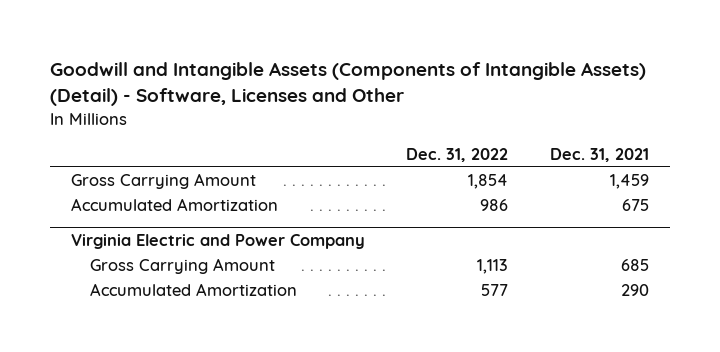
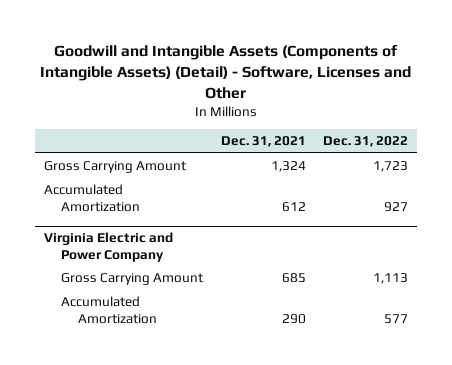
[468,173,509,189] 1,854 -> [372,161,408,173] 1,723
[610,173,650,189] 1,459 -> [270,161,306,173] 1,324
[480,198,509,211] 986 -> [383,201,408,212] 927
[622,198,650,211] 675 -> [281,201,306,212] 612

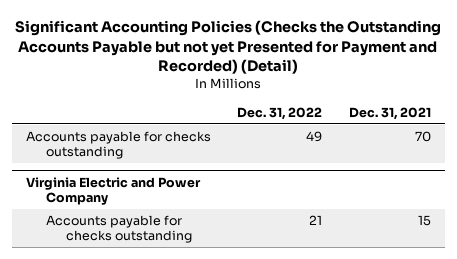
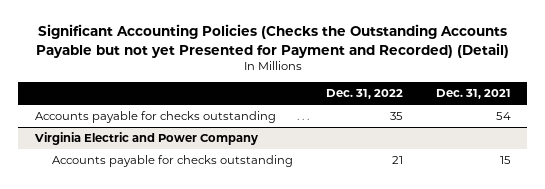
[306,131,323,143] 49 -> [389,112,403,121] 35
[415,131,432,143] 70 -> [495,112,511,121] 54

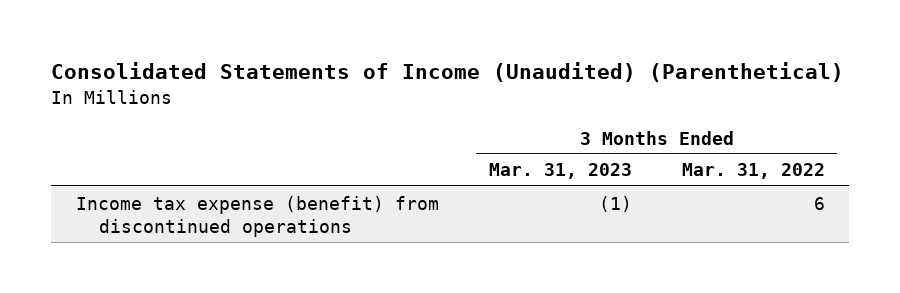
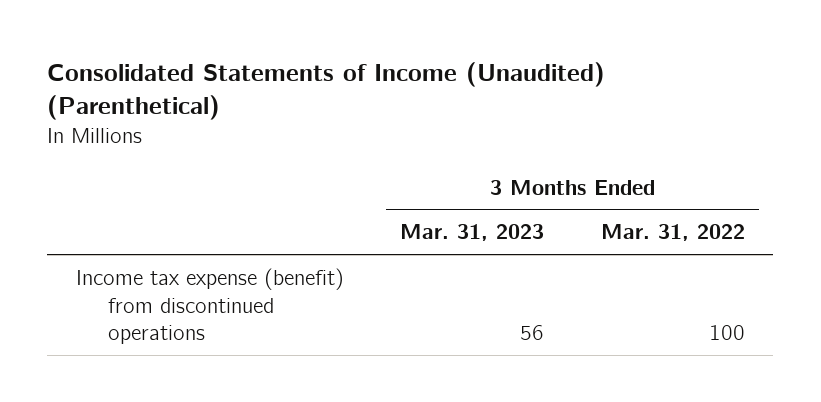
[598,195,632,212] (1) -> [520,325,545,341] 56
[813,196,825,210] 6 -> [708,325,745,341] 100

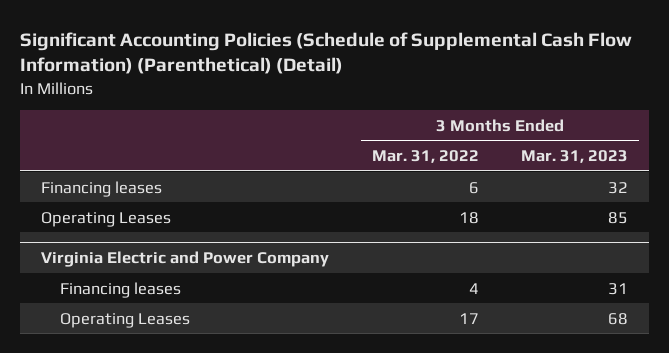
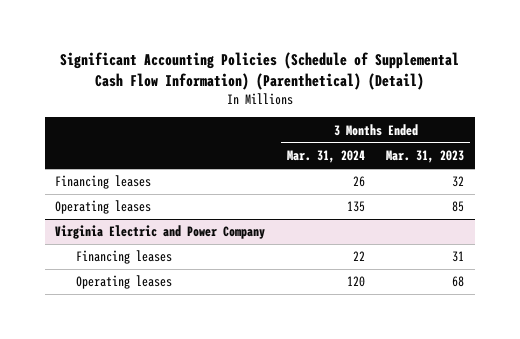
[371,150,479,164] Mar. 31, 2022 -> none
none -> [286,150,365,164] Mar. 31, 2024
[41,211,172,227] Operating Leases -> [55,200,152,215] Operating leases
[59,312,190,328] Operating Leases -> [76,275,173,290] Operating leases

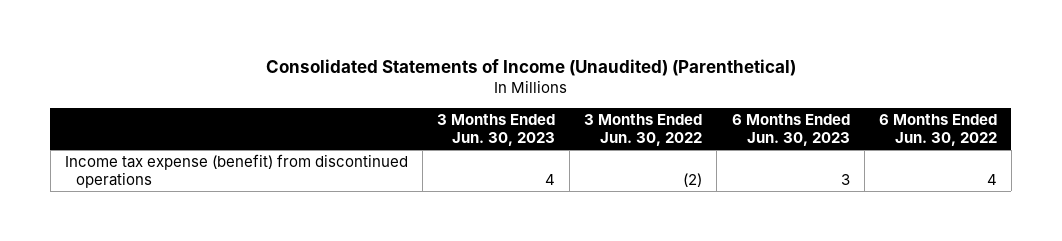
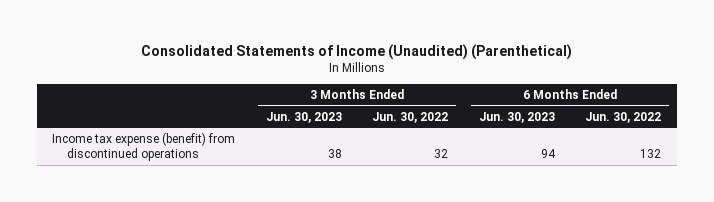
[545,173,556,185] 4 -> [327,148,342,158] 38
[683,172,703,187] (2) -> [434,148,449,158] 32
[840,173,850,185] 3 -> [540,148,556,158] 94
[986,173,997,185] 4 -> [640,148,662,158] 132

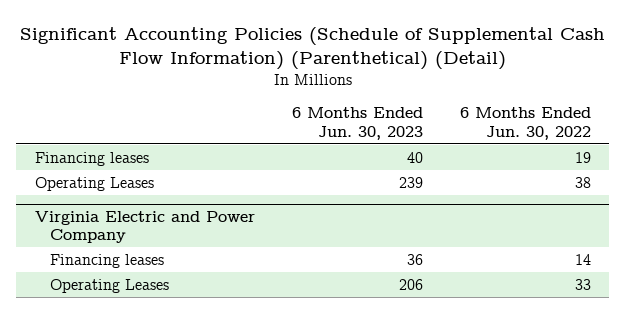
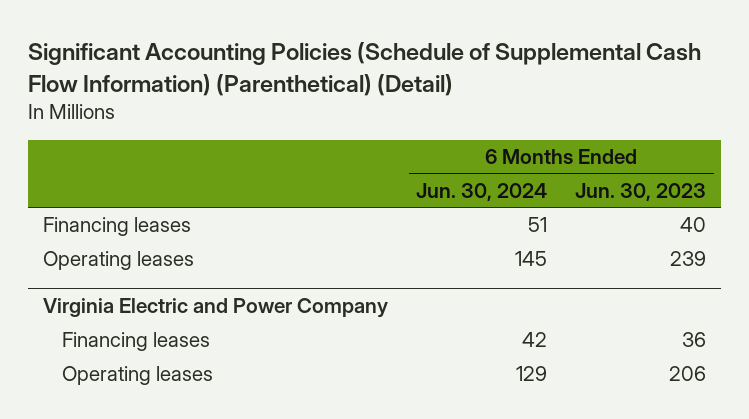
[459,107,591,140] 6 Months Ended Jun. 30, 2022 -> none
none -> [415,182,547,201] Jun. 30, 2024
[34,176,154,191] Operating Leases -> [42,251,194,271] Operating leases
[50,278,170,293] Operating Leases -> [61,366,213,386] Operating leases

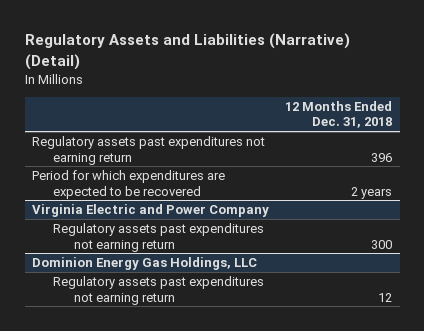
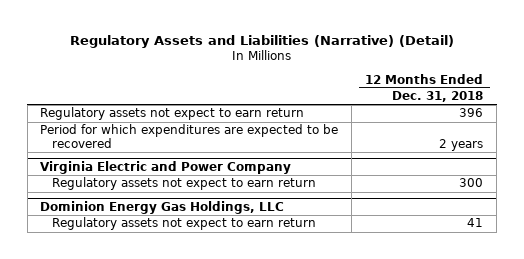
[32,136,266,165] Regulatory assets past expenditures not earning return -> [40,107,305,121] Regulatory assets not expect to earn return
[53,223,265,252] Regulatory assets past expenditures not earning return -> [51,177,316,191] Regulatory assets not expect to earn return
[53,276,265,305] Regulatory assets past expenditures not earning return -> [51,217,316,231] Regulatory assets not expect to earn return
[377,292,392,302] 12 -> [467,218,484,228] 41

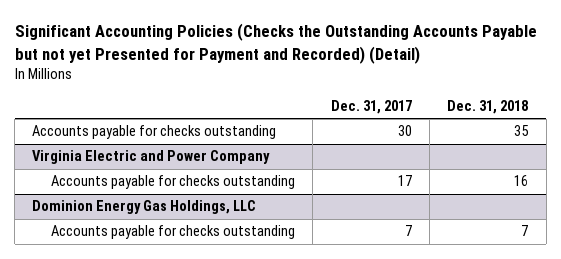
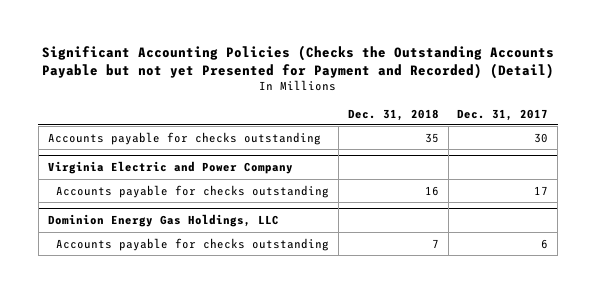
[404,225,412,237] 7 -> [541,238,549,249] 6

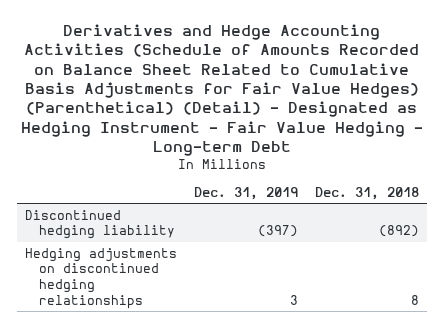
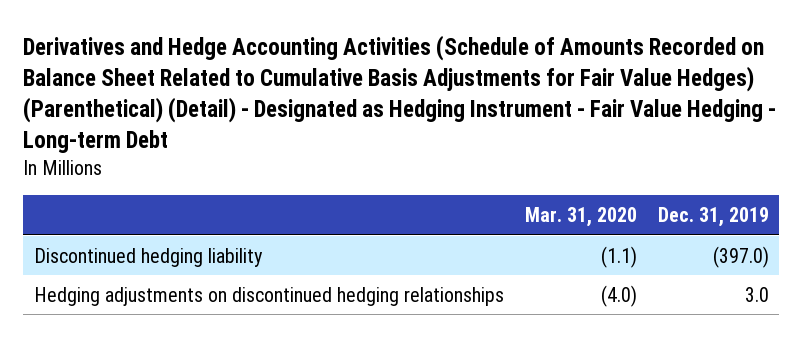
[314,187,419,201] Dec. 31, 2018 -> none
none -> [524,206,637,227] Mar. 31, 2020
[257,225,298,238] (397) -> [712,245,769,268] (397.0)
[289,294,298,305] 3 -> [744,286,769,302] 3.0

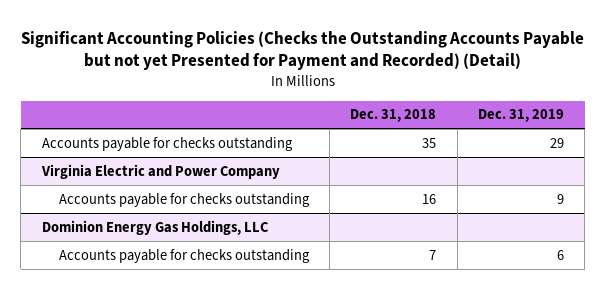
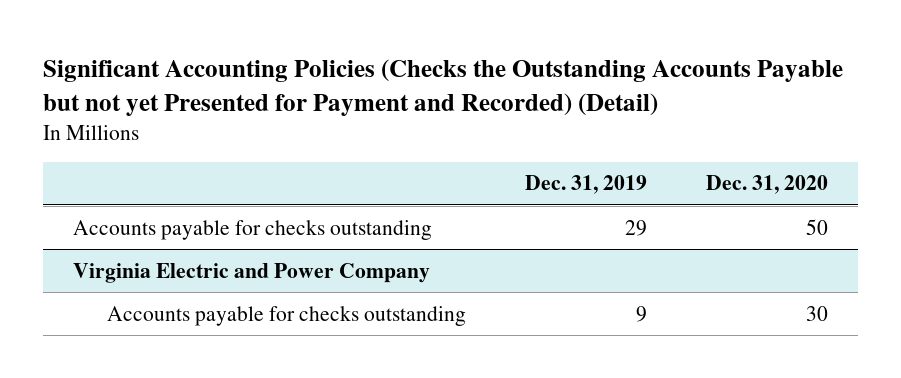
[350,109,437,123] Dec. 31, 2018 -> none
none -> [706,175,829,195] Dec. 31, 2020
[41,219,269,235] Dominion Energy Gas Holdings, LLC -> none
[58,248,310,263] Accounts payable for checks outstanding -> none

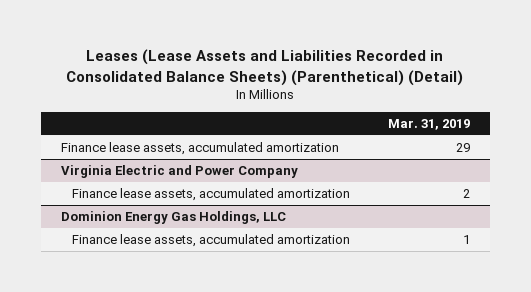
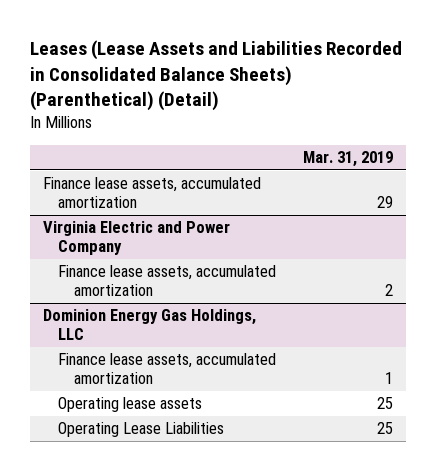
none -> [58,397,203,413] Operating lease assets
none -> [58,422,225,438] Operating Lease Liabilities

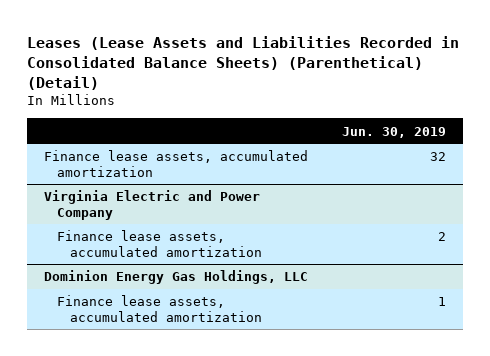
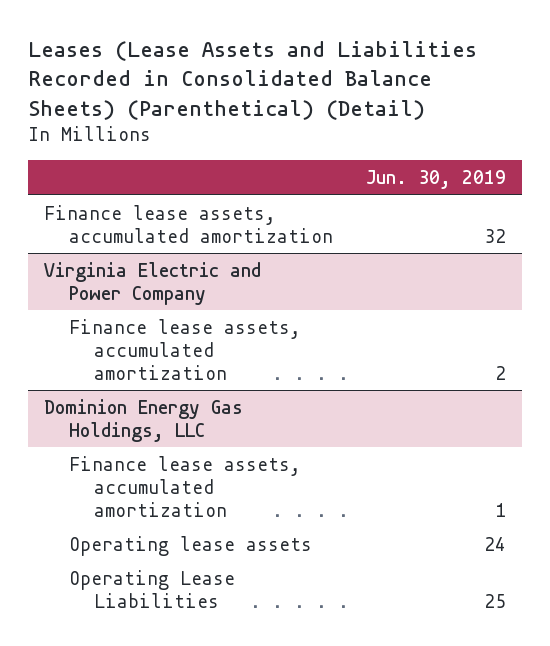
none -> [68,535,312,556] Operating lease assets
none -> [68,569,235,608] Operating Lease Liabilities

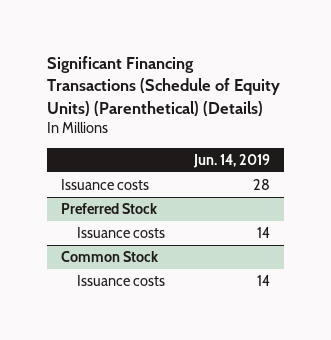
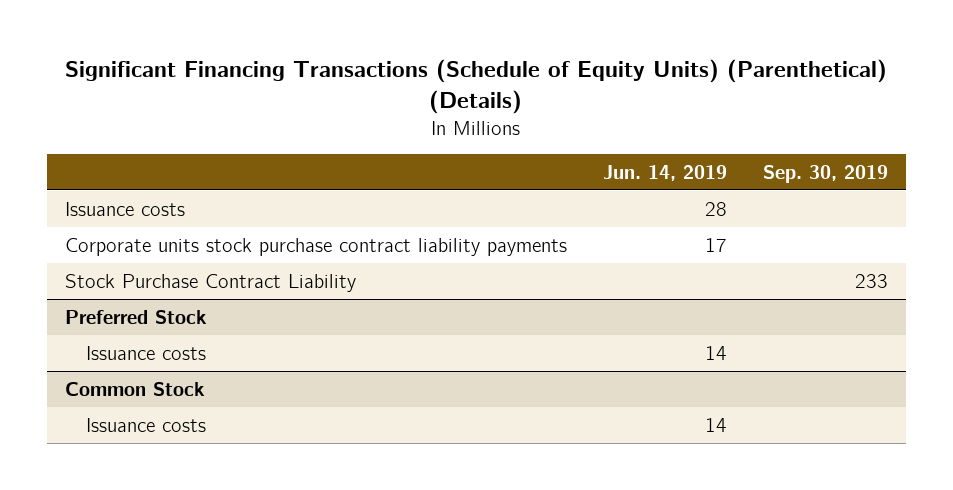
none -> [763,164,889,183] Sep. 30, 2019
none -> [64,237,567,256] Corporate units stock purchase contract liability payments
none -> [64,273,356,292] Stock Purchase Contract Liability

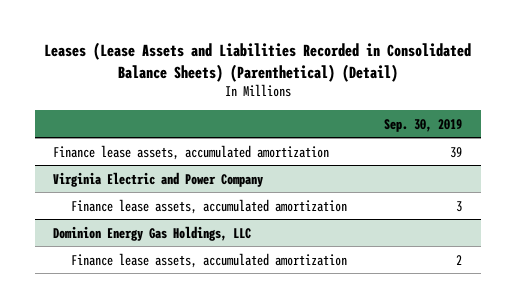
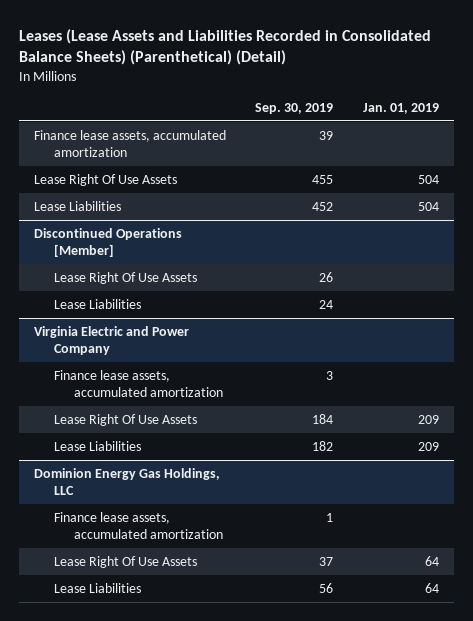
none -> [362,103,439,115] Jan. 01, 2019
none -> [34,173,178,186] Lease Right Of Use Assets
none -> [34,200,122,211] Lease Liabilities
none -> [34,227,183,258] Discontinued Operations [Member]
none -> [54,271,198,284] Lease Right Of Use Assets
none -> [54,298,142,309] Lease Liabilities
none -> [54,413,198,426] Lease Right Of Use Assets
none -> [54,440,142,451] Lease Liabilities
[456,254,463,265] 2 -> [326,512,334,522] 1
none -> [54,555,198,568] Lease Right Of Use Assets
none -> [54,582,142,593] Lease Liabilities

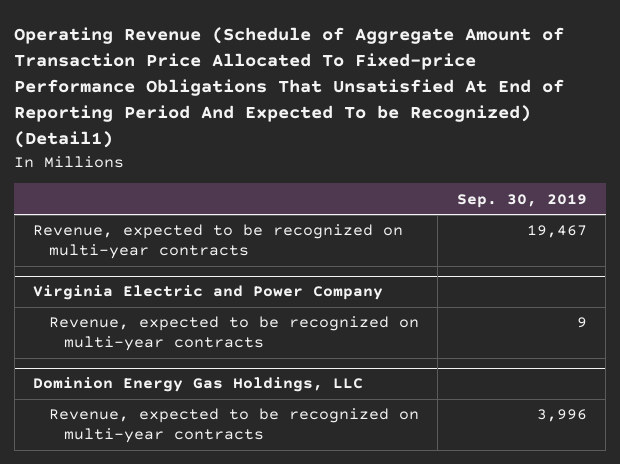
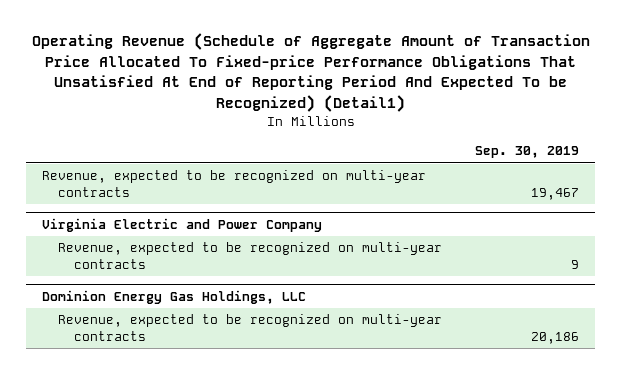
[536,409,587,423] 3,996 -> [530,331,579,344] 20,186

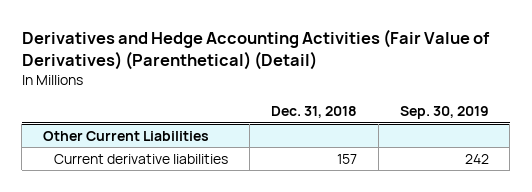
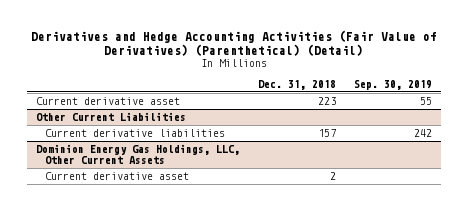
none -> [36,97,181,106] Current derivative asset
none -> [36,144,241,164] Dominion Energy Gas Holdings, LLC, Other Current Assets
none -> [45,172,190,181] Current derivative asset

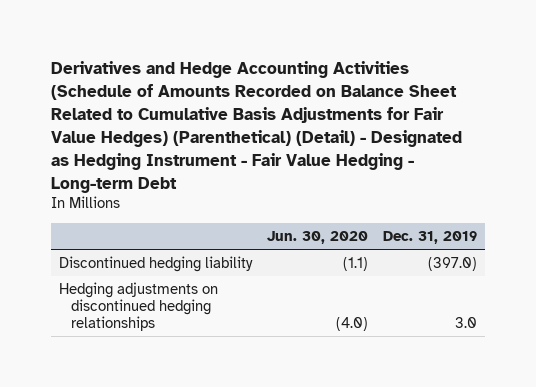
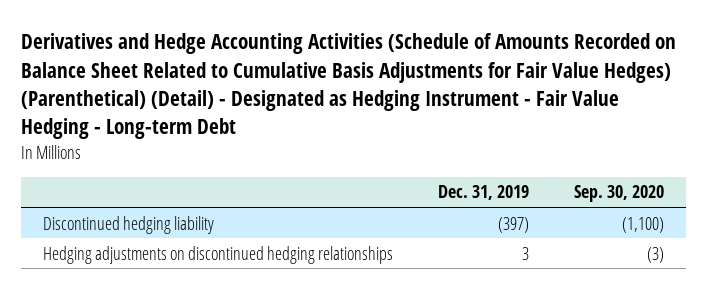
[266,231,368,245] Jun. 30, 2020 -> none
none -> [573,185,664,203] Sep. 30, 2020
[428,257,478,272] (397.0) -> [498,216,530,233] (397)
[455,317,478,329] 3.0 -> [522,246,530,260] 3

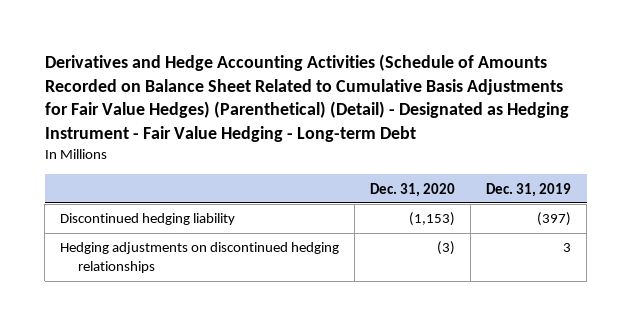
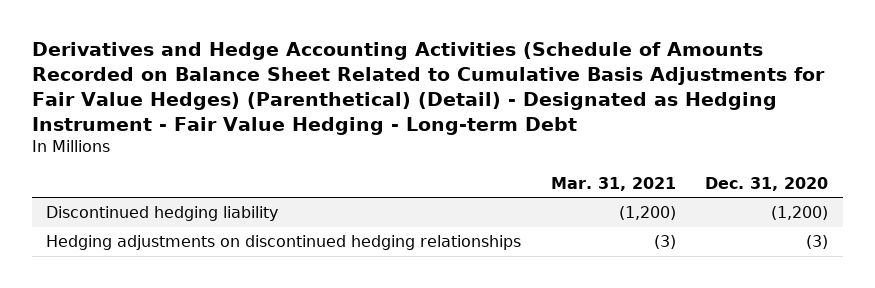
[486,182,572,197] Dec. 31, 2019 -> none
none -> [550,176,676,191] Mar. 31, 2021
[409,212,456,227] (1,153) -> [771,206,829,221] (1,200)

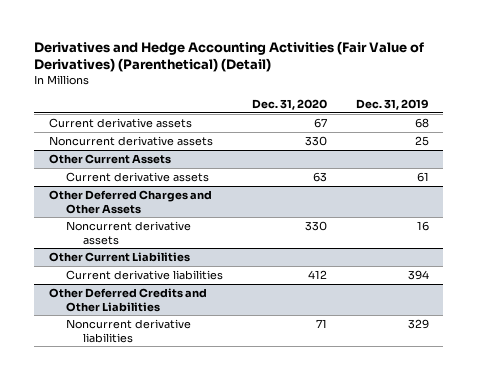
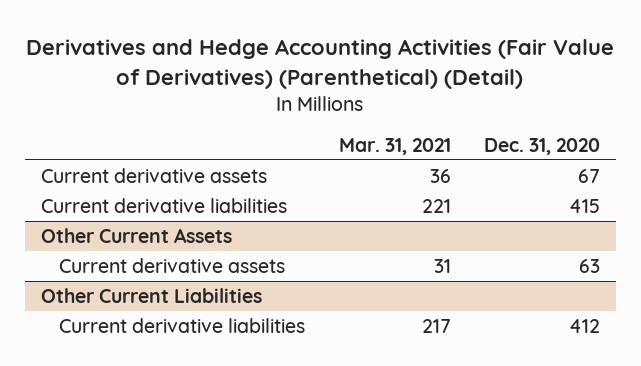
[355,98,429,110] Dec. 31, 2019 -> none
none -> [338,137,451,155] Mar. 31, 2021
[48,135,213,146] Noncurrent derivative assets -> none
none -> [41,197,288,213] Current derivative liabilities
[48,189,212,214] Other Deferred Charges and Other Assets -> none
[65,220,191,245] Noncurrent derivative assets -> none
[48,287,207,312] Other Deferred Credits and Other Liabilities -> none
[65,318,191,343] Noncurrent derivative liabilities -> none

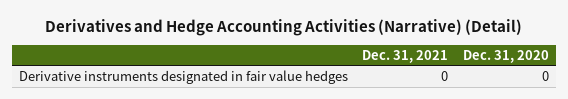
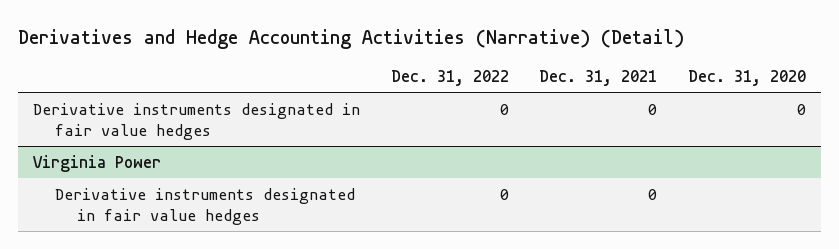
none -> [390,69,509,86] Dec. 31, 2022
none -> [33,154,162,172] Virginia Power
none -> [55,187,356,225] Derivative instruments designated in fair value hedges

